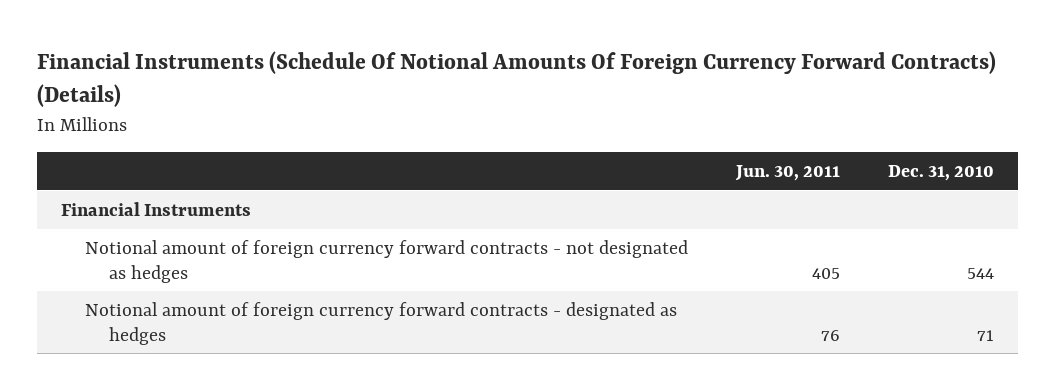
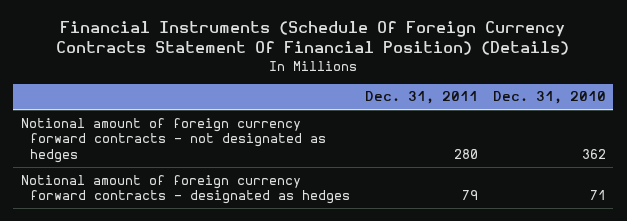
[36,51,996,108] Financial Instruments (Schedule Of Notional Amounts Of Foreign Currency Forward Contracts) (Details) -> [56,21,570,56] Financial Instruments (Schedule Of Foreign Currency Contracts Statement Of Financial Position) (Details)
[734,165,840,182] Jun. 30, 2011 -> none
none -> [364,91,478,105] Dec. 31, 2011
[60,201,251,216] Financial Instruments -> none
[967,267,995,279] 544 -> [581,149,606,160] 362

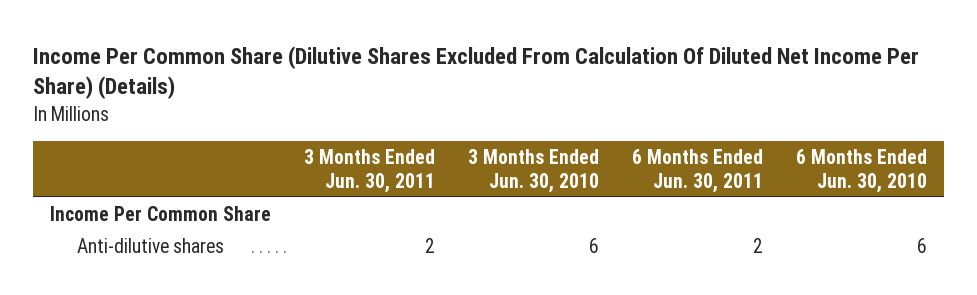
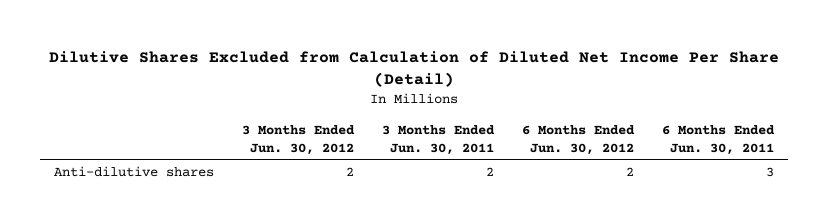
[33,45,920,100] Income Per Common Share (Dilutive Shares Excluded From Calculation Of Diluted Net Income Per Share) (Details) -> [48,51,779,88] Dilutive Shares Excluded from Calculation of Diluted Net Income Per Share (Detail)
[467,148,599,193] 3 Months Ended Jun. 30, 2010 -> none
[796,148,928,193] 6 Months Ended Jun. 30, 2010 -> none
none -> [241,124,355,155] 3 Months Ended Jun. 30, 2012
none -> [521,124,635,155] 6 Months Ended Jun. 30, 2012
[49,206,271,222] Income Per Common Share -> none
[752,238,763,254] 2 -> [765,166,774,177] 3

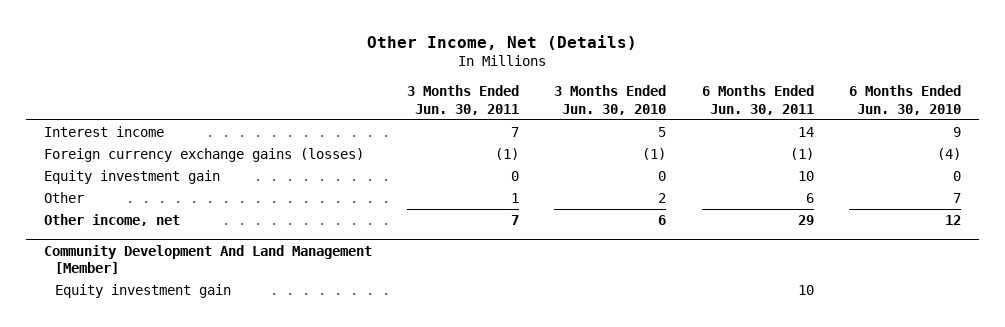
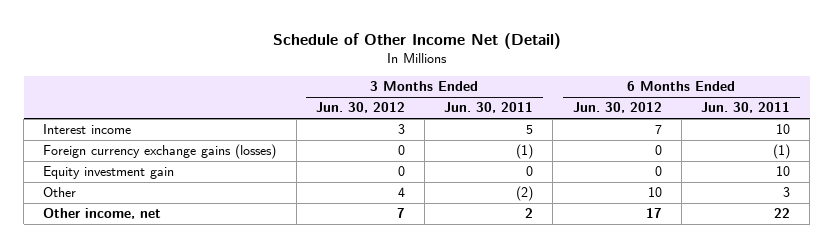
[367,34,638,50] Other Income, Net (Details) -> [272,32,561,49] Schedule of Other Income Net (Detail)
[554,85,667,115] 3 Months Ended Jun. 30, 2010 -> none
[849,85,962,115] 6 Months Ended Jun. 30, 2010 -> none
none -> [315,102,405,114] Jun. 30, 2012
none -> [572,102,662,114] Jun. 30, 2012
[511,126,520,137] 7 -> [526,125,534,135] 5
[797,126,814,137] 14 -> [775,124,790,135] 10
[43,244,372,275] Community Development And Land Management [Member] -> none
[54,283,231,298] Equity investment gain -> none
[511,192,520,203] 1 -> [516,186,534,202] (2)
[805,192,814,203] 6 -> [782,187,790,198] 3
[511,214,520,225] 7 -> [525,208,534,219] 2
[797,214,814,225] 29 -> [773,208,790,219] 22

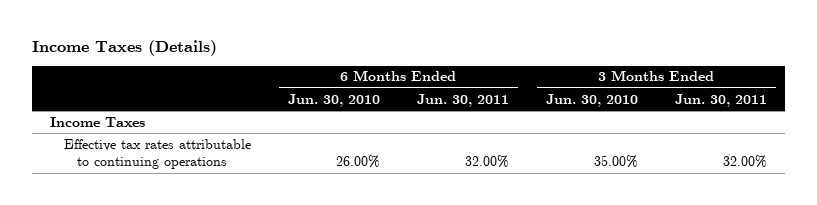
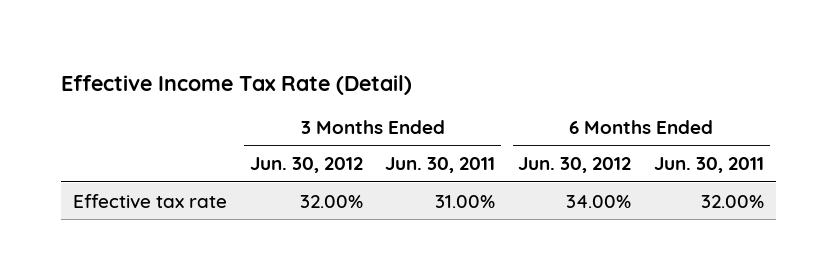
[31,40,217,57] Income Taxes (Details) -> [61,74,413,95] Effective Income Tax Rate (Detail)
[287,93,380,107] Jun. 30, 2010 -> none
[545,93,638,107] Jun. 30, 2010 -> none
none -> [249,157,363,174] Jun. 30, 2012
none -> [518,157,632,174] Jun. 30, 2012
[50,116,146,127] Income Taxes -> none
[63,138,251,170] Effective tax rates attributable to continuing operations -> [72,193,227,209] Effective tax rate
[722,155,767,169] 32.00% -> [435,194,496,208] 31.00%

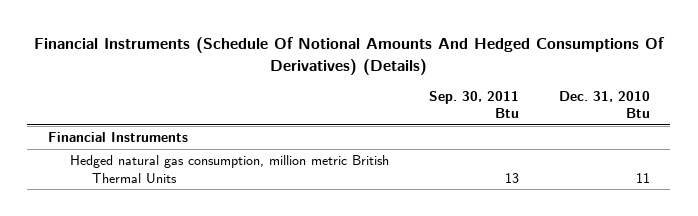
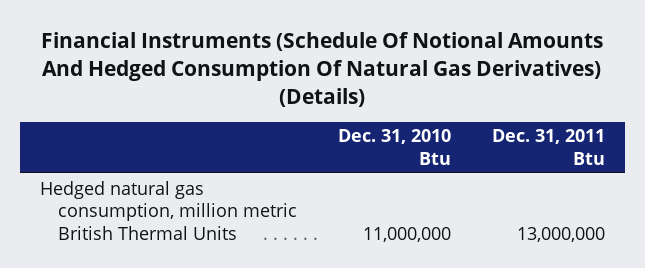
[33,37,665,75] Financial Instruments (Schedule Of Notional Amounts And Hedged Consumptions Of Derivatives) (Details) -> [41,31,604,107] Financial Instruments (Schedule Of Notional Amounts And Hedged Consumption Of Natural Gas Derivatives) (Details)
[428,90,519,119] Sep. 30, 2011 Btu -> none
none -> [491,129,605,166] Dec. 31, 2011 Btu
[47,132,188,143] Financial Instruments -> none
[636,172,651,183] 11 -> [363,226,452,242] 11,000,000

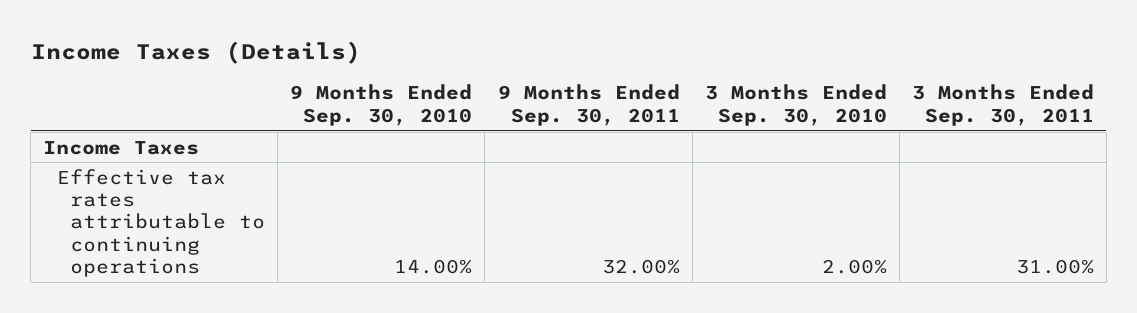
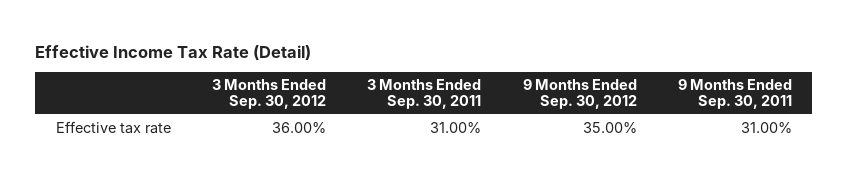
[30,41,361,65] Income Taxes (Details) -> [35,44,312,60] Effective Income Tax Rate (Detail)
[290,84,473,126] 9 Months Ended Sep. 30, 2010 -> none
[704,84,887,126] 3 Months Ended Sep. 30, 2010 -> none
none -> [212,78,327,110] 3 Months Ended Sep. 30, 2012
none -> [522,78,637,110] 9 Months Ended Sep. 30, 2012
[43,140,200,155] Income Taxes -> none
[56,168,266,277] Effective tax rates attributable to continuing operations -> [55,120,171,134] Effective tax rate
[601,258,680,274] 32.00% -> [740,121,792,133] 31.00%

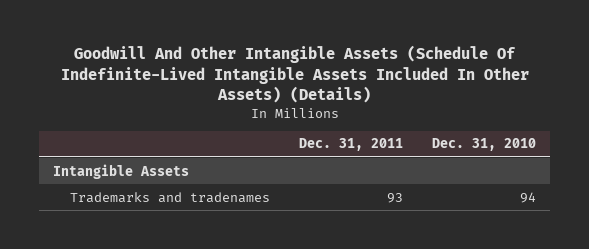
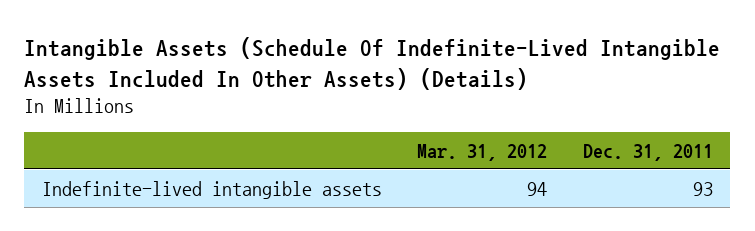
[60,45,529,104] Goodwill And Other Intangible Assets (Schedule Of Indefinite-Lived Intangible Assets Included In Other Assets) (Details) -> [24,36,721,90] Intangible Assets (Schedule Of Indefinite-Lived Intangible Assets Included In Other Assets) (Details)
[431,138,536,152] Dec. 31, 2010 -> none
none -> [417,143,548,161] Mar. 31, 2012
[53,163,190,179] Intangible Assets -> none
[69,191,270,203] Trademarks and tradenames -> [41,180,382,199] Indefinite-lived intangible assets

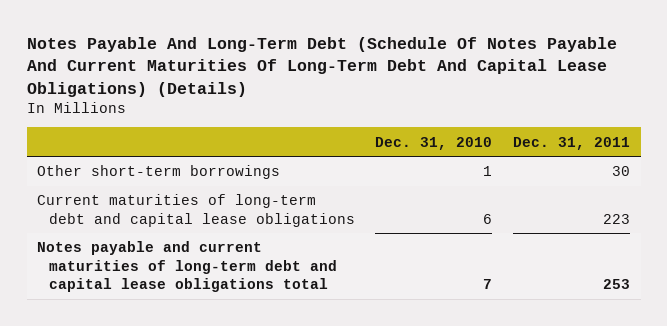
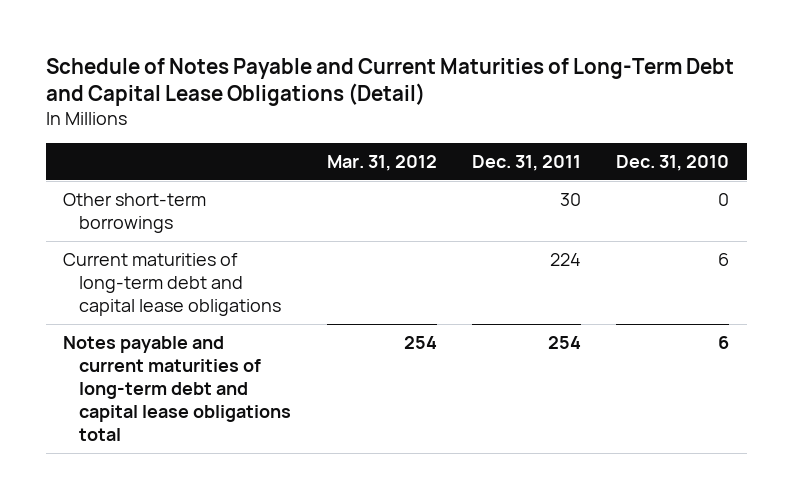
[26,37,617,97] Notes Payable And Long-Term Debt (Schedule Of Notes Payable And Current Maturities Of Long-Term Debt And Capital Lease Obligations) (Details) -> [45,57,734,107] Schedule of Notes Payable and Current Maturities of Long-Term Debt and Capital Lease Obligations (Detail)
none -> [326,154,437,171] Mar. 31, 2012
[483,166,493,177] 1 -> [718,192,730,206] 0
[603,213,631,224] 223 -> [549,252,581,266] 224
[483,279,493,290] 7 -> [718,335,730,349] 6
[603,279,631,290] 253 -> [547,335,581,349] 254

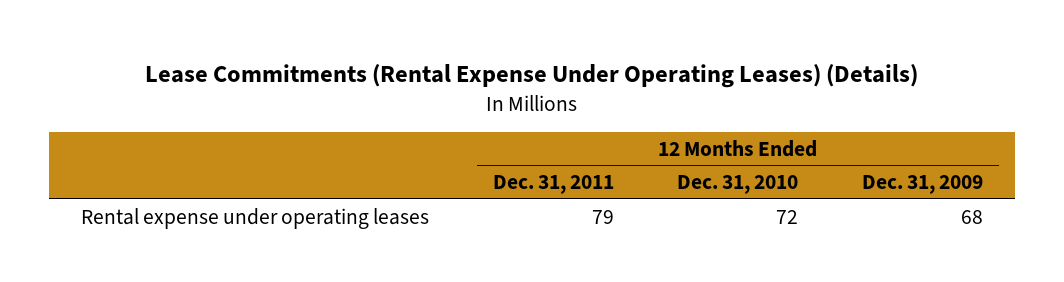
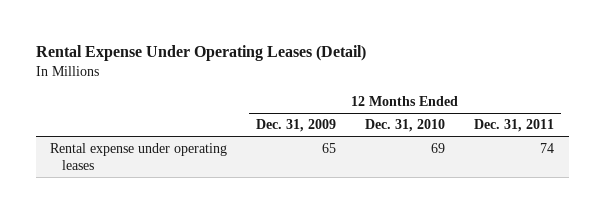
[145,64,919,89] Lease Commitments (Rental Expense Under Operating Leases) (Details) -> [35,45,366,62] Rental Expense Under Operating Leases (Detail)
[591,209,614,224] 79 -> [540,143,555,154] 74
[776,209,799,224] 72 -> [431,143,446,154] 69
[961,209,984,224] 68 -> [322,143,337,154] 65

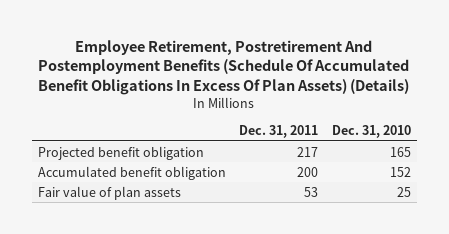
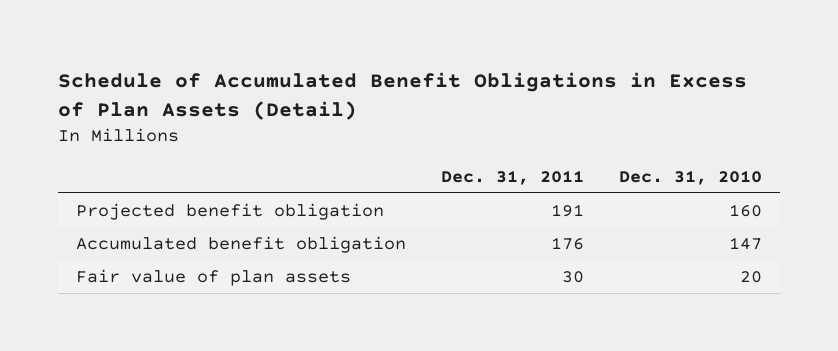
[38,39,410,96] Employee Retirement, Postretirement And Postemployment Benefits (Schedule Of Accumulated Benefit Obligations In Excess Of Plan Assets) (Details) -> [58,72,748,121] Schedule of Accumulated Benefit Obligations in Excess of Plan Assets (Detail)
[297,146,319,157] 217 -> [550,203,584,217] 191
[389,146,411,157] 165 -> [728,203,762,217] 160
[297,166,319,177] 200 -> [550,236,584,250] 176
[389,166,411,177] 152 -> [728,236,762,250] 147
[304,186,319,197] 53 -> [561,270,584,283] 30
[396,186,411,197] 25 -> [739,270,762,283] 20

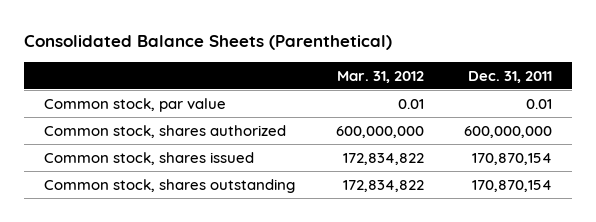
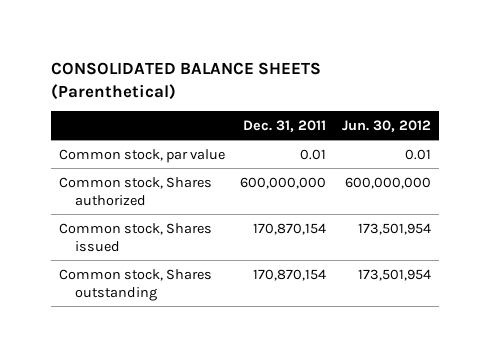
[24,35,393,51] Consolidated Balance Sheets (Parenthetical) -> [50,61,321,100] CONSOLIDATED BALANCE SHEETS (Parenthetical)
[336,70,424,83] Mar. 31, 2012 -> none
none -> [341,119,431,132] Jun. 30, 2012
[44,124,287,138] Common stock, shares authorized -> [58,176,212,207] Common stock, Shares authorized
[44,151,255,165] Common stock, shares issued -> [58,222,212,253] Common stock, Shares issued
[44,178,296,193] Common stock, shares outstanding -> [58,268,212,302] Common stock, Shares outstanding

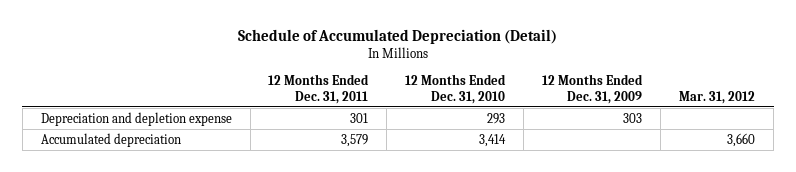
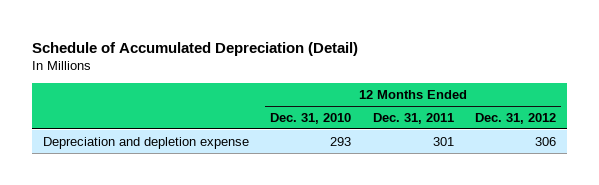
[542,74,644,104] 12 Months Ended Dec. 31, 2009 -> none
[679,90,756,104] Mar. 31, 2012 -> none
none -> [474,113,556,125] Dec. 31, 2012
[40,132,181,147] Accumulated depreciation -> none

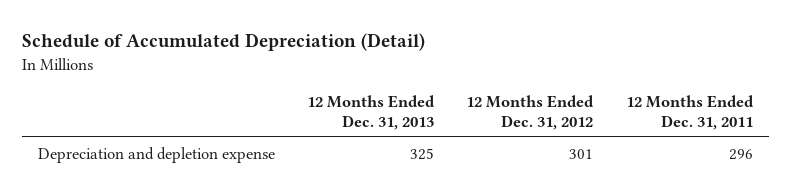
[270,113,352,125] Dec. 31, 2010 -> none
none -> [307,95,436,130] 12 Months Ended Dec. 31, 2013
[432,136,454,146] 301 -> [728,148,753,160] 296
[534,136,556,146] 306 -> [569,148,594,159] 301

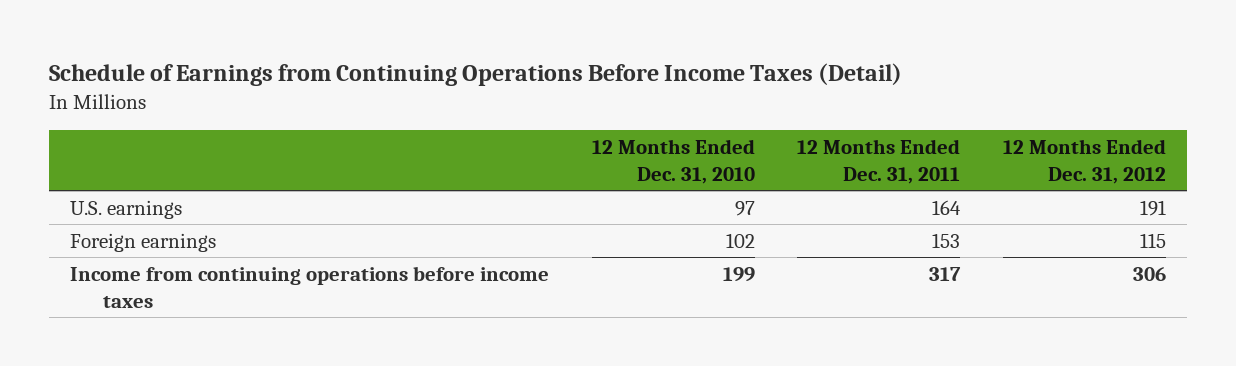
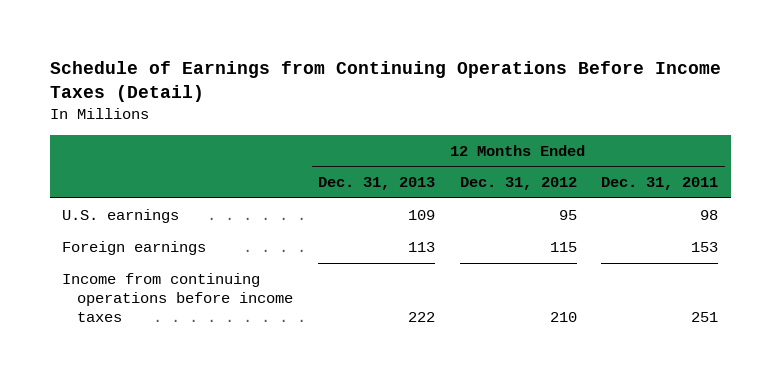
[591,138,755,184] 12 Months Ended Dec. 31, 2010 -> none
none -> [318,177,436,191] Dec. 31, 2013
[932,199,962,215] 164 -> [700,209,719,220] 98
[1140,199,1167,216] 191 -> [558,209,577,220] 95
[929,266,962,281] 317 -> [691,312,719,323] 251
[1133,266,1167,281] 306 -> [549,312,577,323] 210

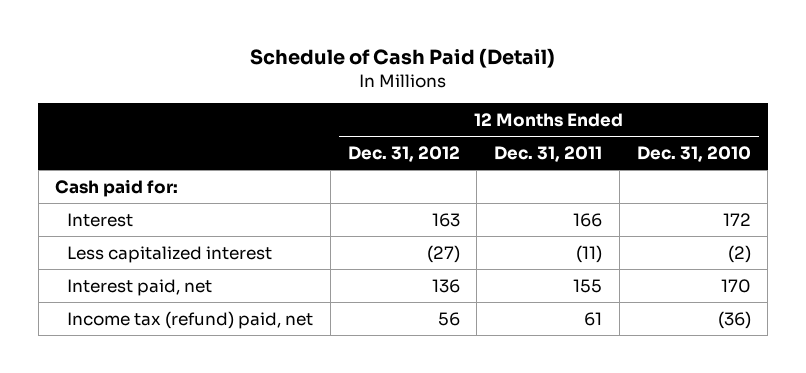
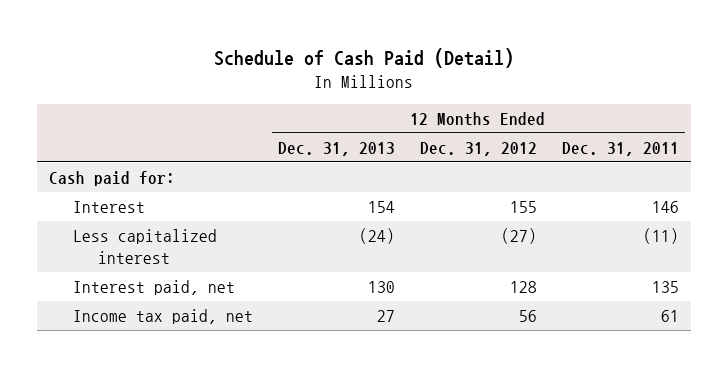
[636,145,751,162] Dec. 31, 2010 -> none
none -> [278,141,396,156] Dec. 31, 2013
[431,212,460,227] 163 -> [509,201,537,214] 155
[573,212,603,227] 166 -> [651,201,679,214] 146
[431,278,460,293] 136 -> [509,281,537,294] 128
[573,278,603,293] 155 -> [651,281,679,294] 135
[67,310,314,329] Income tax (refund) paid, net -> [73,309,254,325] Income tax paid, net

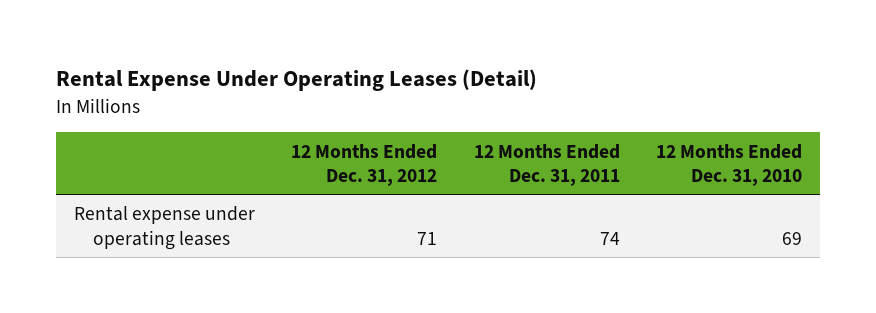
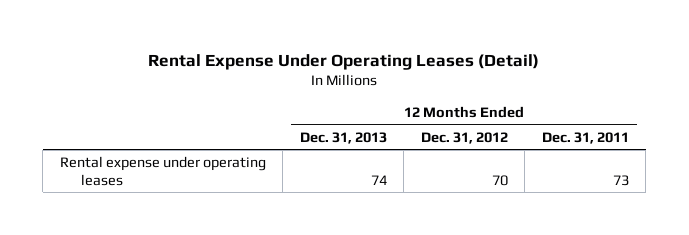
[655,143,802,187] 12 Months Ended Dec. 31, 2010 -> none
none -> [299,131,387,144] Dec. 31, 2013
[417,231,438,245] 71 -> [491,174,508,186] 70
[599,231,620,245] 74 -> [612,174,629,186] 73

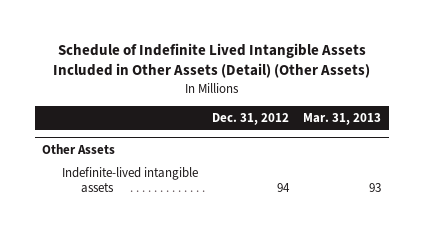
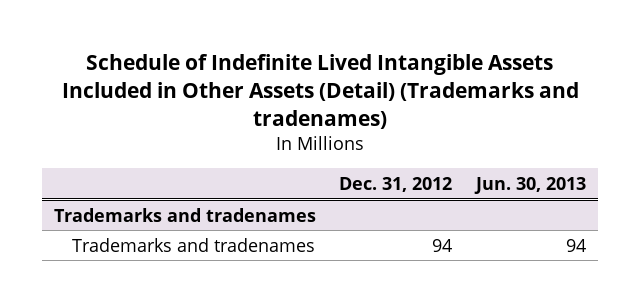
[52,43,370,79] Schedule of Indefinite Lived Intangible Assets Included in Other Assets (Detail) (Other Assets) -> [61,53,579,129] Schedule of Indefinite Lived Intangible Assets Included in Other Assets (Detail) (Trademarks and tradenames)
[303,113,382,126] Mar. 31, 2013 -> none
none -> [474,176,587,194] Jun. 30, 2013
[42,143,116,154] Other Assets -> none
none -> [53,207,316,222] Trademarks and tradenames
[61,166,198,194] Indefinite-lived intangible assets -> [71,237,315,252] Trademarks and tradenames

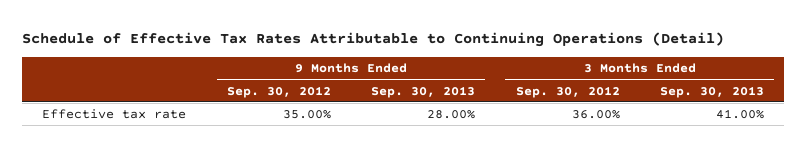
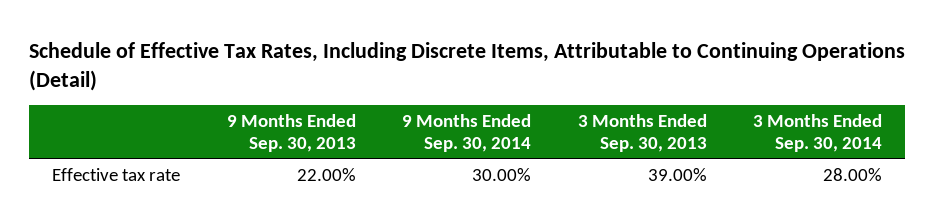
[22,32,725,48] Schedule of Effective Tax Rates Attributable to Continuing Operations (Detail) -> [28,41,905,91] Schedule of Effective Tax Rates, Including Discrete Items, Attributable to Continuing Operations (Detail)
[226,85,331,98] Sep. 30, 2012 -> none
[515,85,620,98] Sep. 30, 2012 -> none
none -> [402,114,532,152] 9 Months Ended Sep. 30, 2014
none -> [753,114,883,152] 3 Months Ended Sep. 30, 2014
[427,110,476,120] 28.00% -> [296,167,356,181] 22.00%
[715,109,764,120] 41.00% -> [647,167,707,181] 39.00%

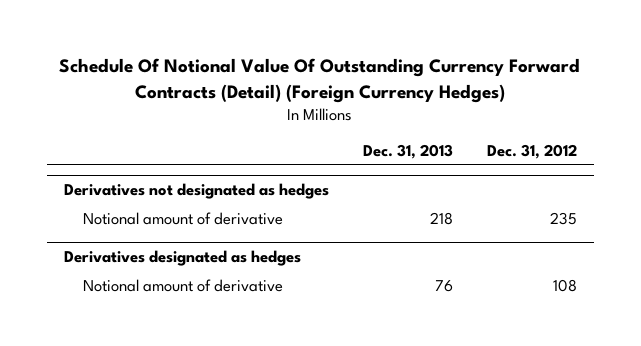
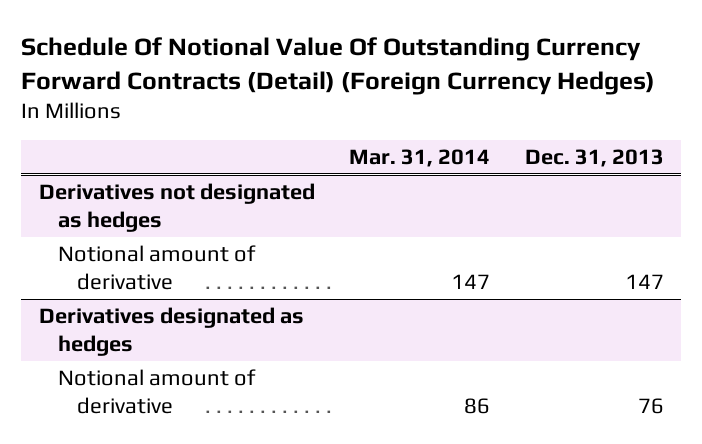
[487,143,578,159] Dec. 31, 2012 -> none
none -> [349,149,491,168] Mar. 31, 2014
[429,211,453,225] 218 -> [624,273,664,289] 147

